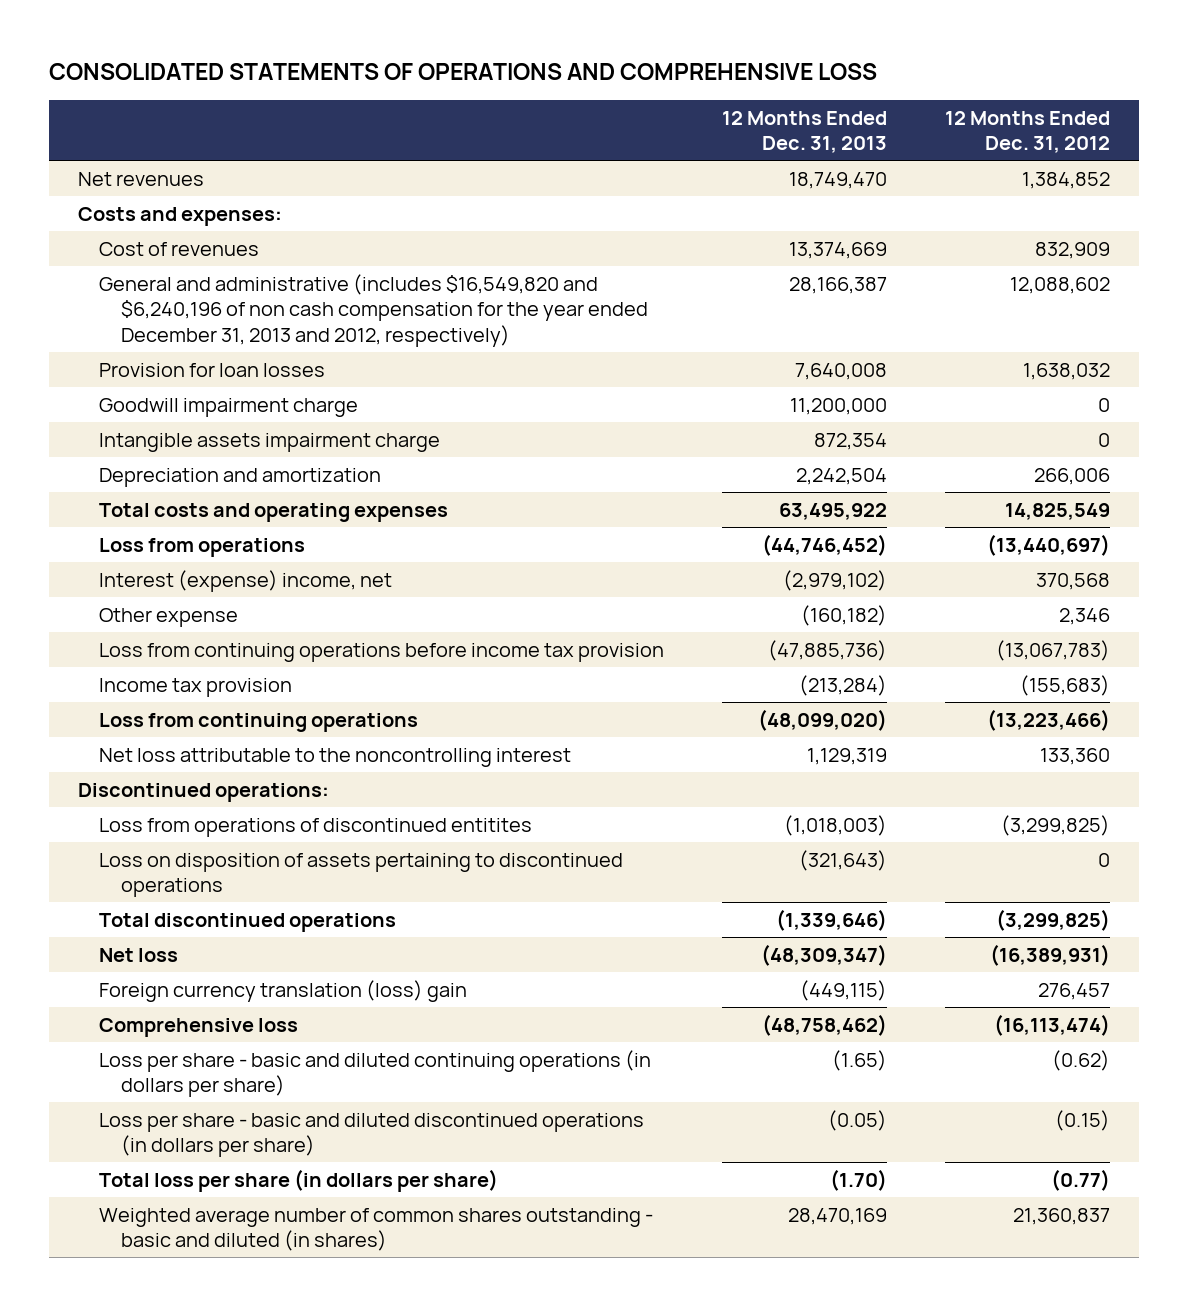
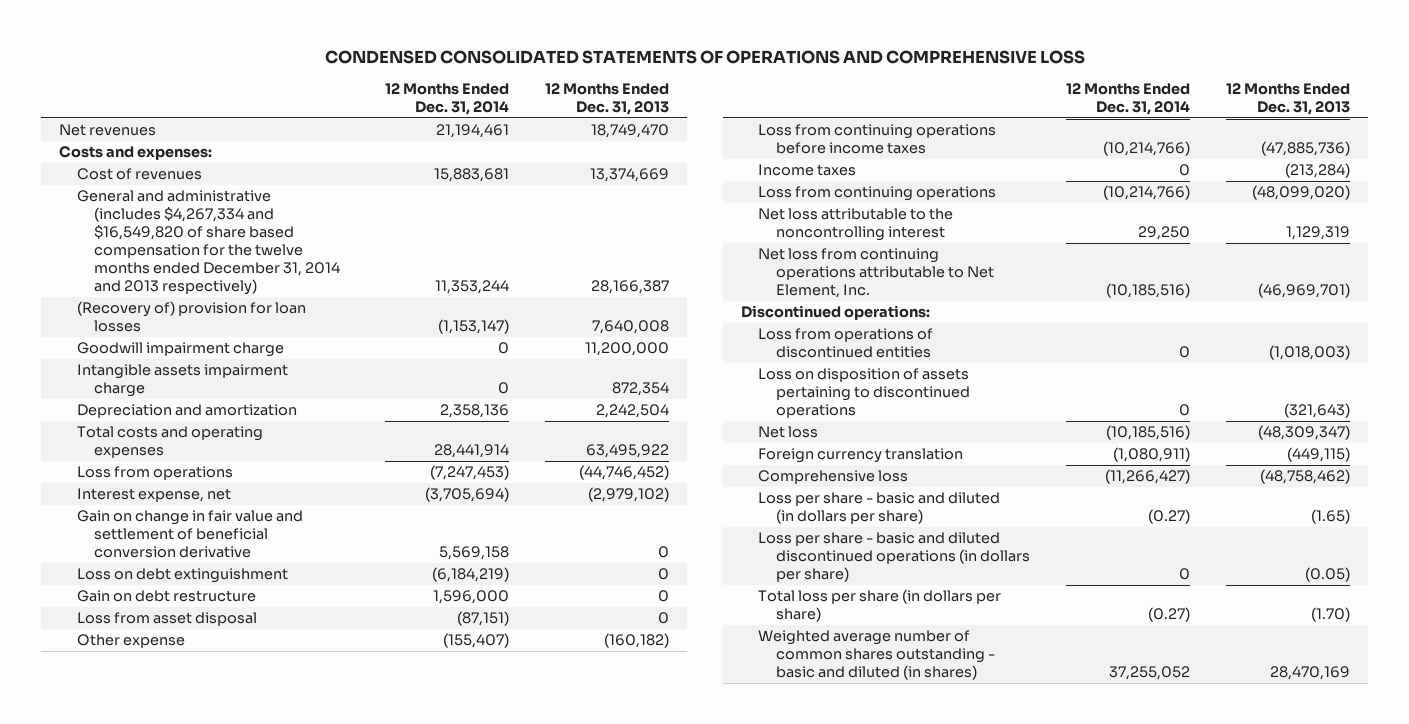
[48,62,877,80] CONSOLIDATED STATEMENTS OF OPERATIONS AND COMPREHENSIVE LOSS -> [324,50,1085,65] CONDENSED CONSOLIDATED STATEMENTS OF OPERATIONS AND COMPREHENSIVE LOSS
[944,110,1110,154] 12 Months Ended Dec. 31, 2012 -> none
none -> [384,83,509,115] 12 Months Ended Dec. 31, 2014
[99,273,648,347] General and administrative (includes $16,549,820 and $6,240,196 of non cash compensation for the year ended December 31, 2013 and 2012, respectively) -> [76,190,341,295] General and administrative (includes $4,267,334 and $16,549,820 of share based compensation for the twelve months ended December 31, 2014 and 2013 respectively)
[99,362,326,377] Provision for loan losses -> [76,301,306,333] (Recovery of) provision for loan losses
[99,569,393,592] Interest (expense) income, net -> [76,488,231,503] Interest expense, net
none -> [76,510,303,559] Gain on change in fair value and settlement of beneficial conversion derivative
none -> [76,568,288,584] Loss on debt extinguishment
none -> [76,590,256,603] Gain on debt restructure
none -> [76,612,257,627] Loss from asset disposal
[99,642,665,662] Loss from continuing operations before income tax provision -> [758,124,997,155] Loss from continuing operations before income taxes
[99,677,293,697] Income tax provision -> [758,164,857,177] Income taxes
none -> [758,248,994,299] Net loss from continuing operations attributable to Net Element, Inc.
[99,817,533,837] Loss from operations of discontinued entitites -> [758,328,934,359] Loss from operations of discontinued entities
[99,912,397,932] Total discontinued operations -> none
[99,979,468,1002] Foreign currency translation (loss) gain -> [758,448,964,464] Foreign currency translation
[99,1049,652,1098] Loss per share - basic and diluted continuing operations (in dollars per share) -> [758,492,1001,525] Loss per share - basic and diluted (in dollars per share)

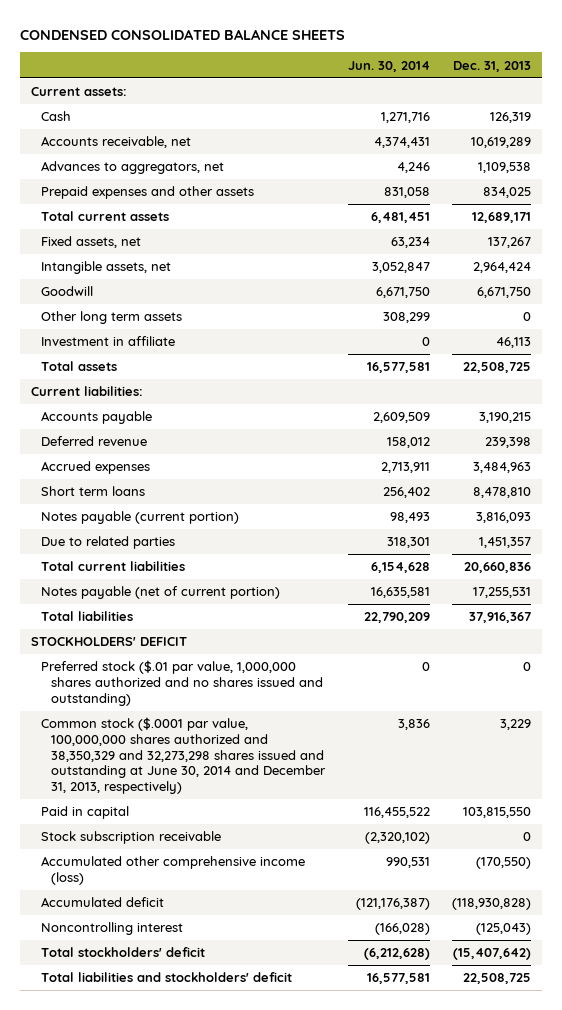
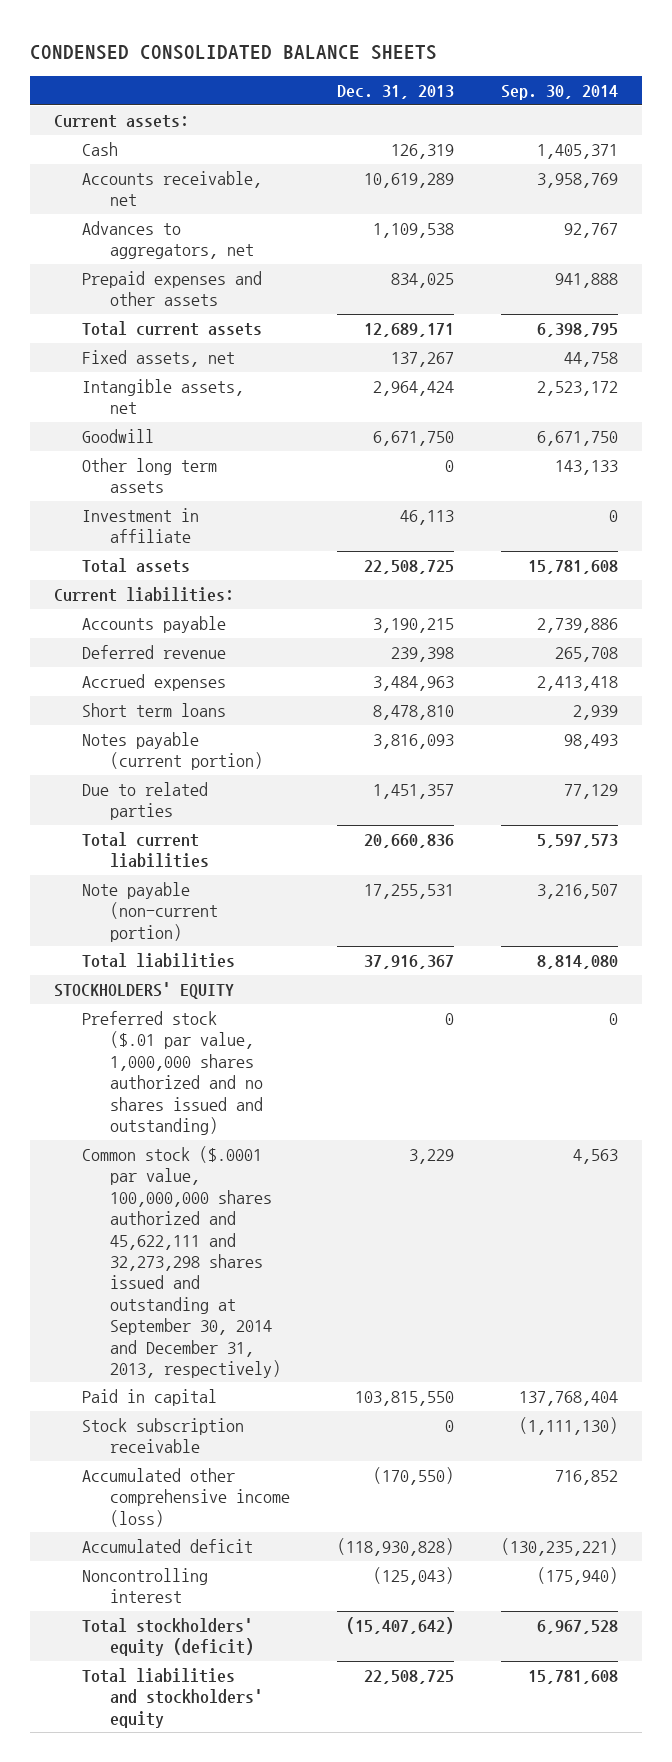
[347,60,430,72] Jun. 30, 2014 -> none
none -> [501,85,619,101] Sep. 30, 2014
[41,586,281,600] Notes payable (net of current portion) -> [81,882,219,942] Note payable (non-current portion)
[31,637,188,647] STOCKHOLDERS' DEFICIT -> [53,982,234,1000] STOCKHOLDERS' EQUITY
[41,717,327,794] Common stock ($.0001 par value, 100,000,000 shares authorized and 38,350,329 and 32,273,298 shares issued and outstanding at June 30, 2014 and December 31, 2013, respectively) -> [81,1146,282,1378] Common stock ($.0001 par value, 100,000,000 shares authorized and 45,622,111 and 32,273,298 shares issued and outstanding at September 30, 2014 and December 31, 2013, respectively)
[41,947,206,958] Total stockholders' deficit -> [81,1618,255,1657] Total stockholders' equity (deficit)
[41,972,293,983] Total liabilities and stockholders' deficit -> [81,1668,264,1728] Total liabilities and stockholders' equity

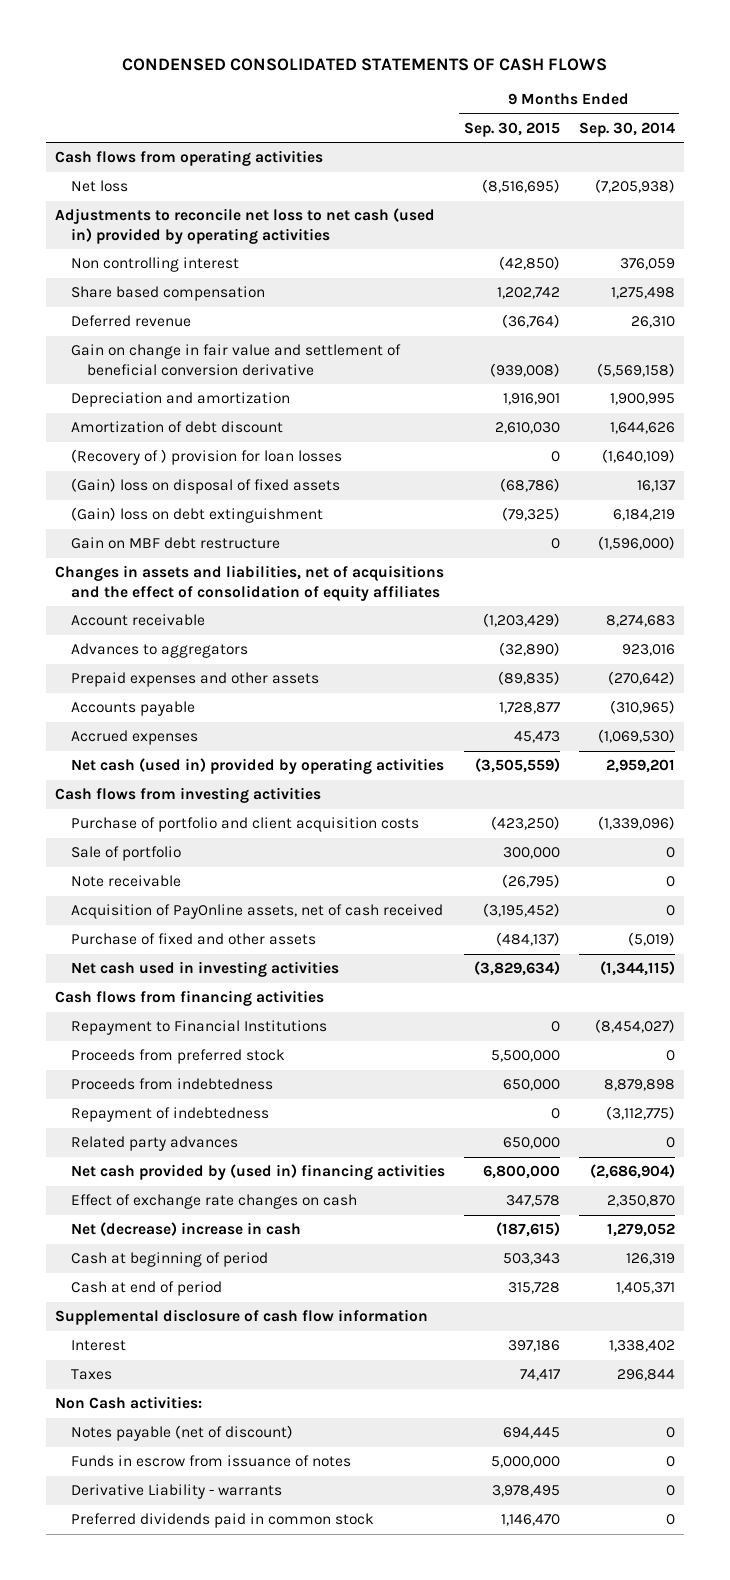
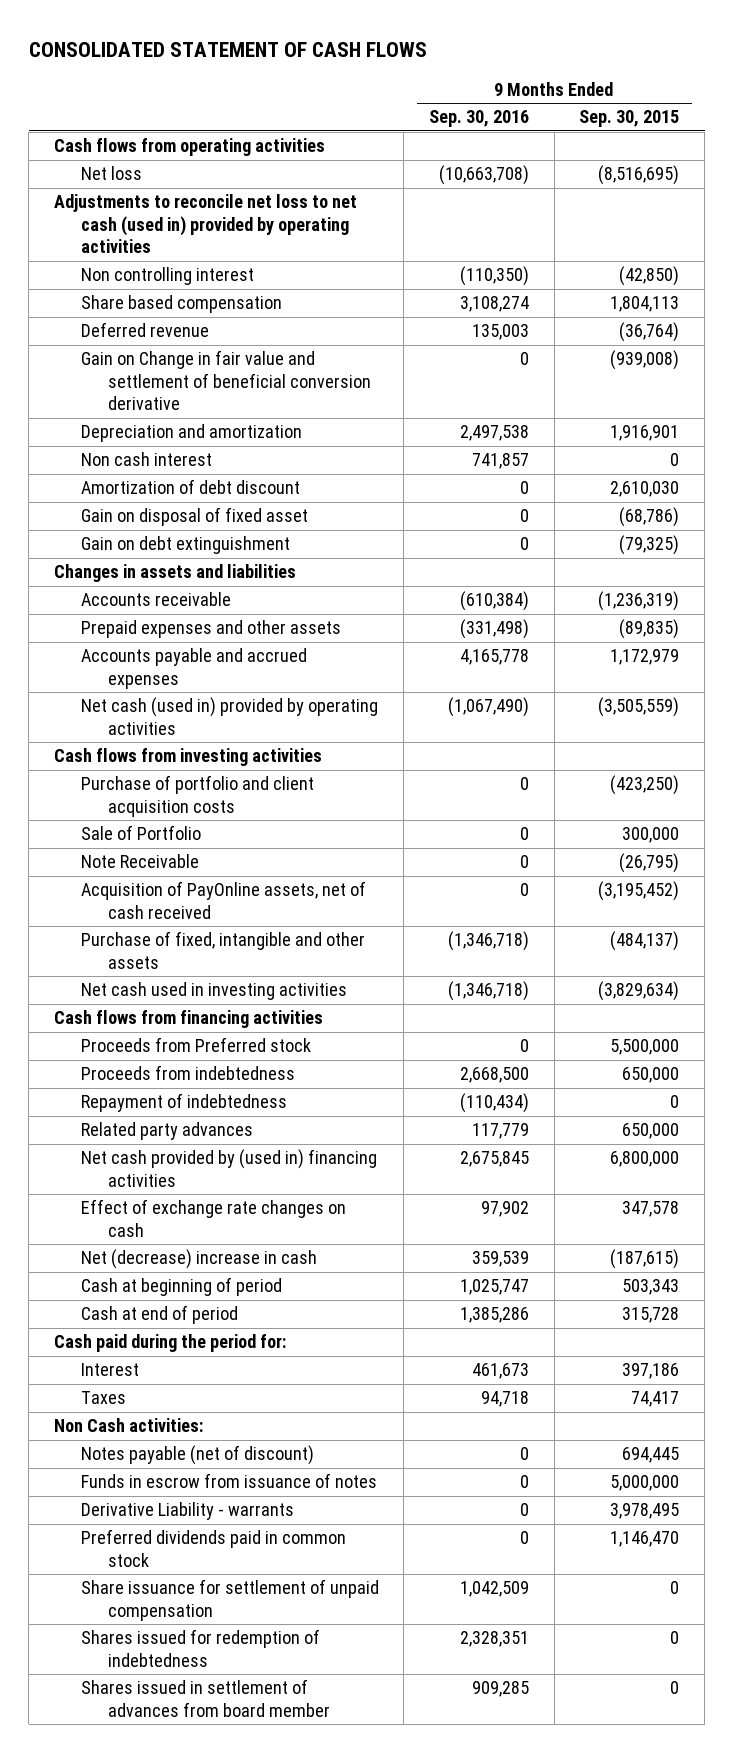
[121,57,607,71] CONDENSED CONSOLIDATED STATEMENTS OF CASH FLOWS -> [28,42,427,58] CONSOLIDATED STATEMENT OF CASH FLOWS
[578,121,675,137] Sep. 30, 2014 -> none
none -> [429,110,530,128] Sep. 30, 2016
[496,287,560,300] 1,202,742 -> [610,296,680,313] 1,804,113
[71,344,402,377] Gain on change in fair value and settlement of beneficial conversion derivative -> [80,350,371,411] Gain on Change in fair value and settlement of beneficial conversion derivative
none -> [80,452,212,467] Non cash interest
[71,449,343,466] (Recovery of ) provision for loan losses -> none
[71,537,281,550] Gain on MBF debt restructure -> none
[71,643,249,659] Advances to aggregators -> none
[71,478,341,495] (Gain) loss on disposal of fixed assets -> [80,507,308,527] Gain on disposal of fixed asset
[71,507,324,524] (Gain) loss on debt extinguishment -> [80,536,290,555] Gain on debt extinguishment
[55,565,445,602] Changes in assets and liabilities, net of acquisitions and the effect of consolidation of equity affiliates -> [53,564,296,583] Changes in assets and liabilities
[71,614,206,627] Account receivable -> [80,592,231,607] Accounts receivable
[482,613,560,628] (1,203,429) -> [598,591,680,612] (1,236,319)
[71,701,196,717] Accounts payable -> none
[71,730,199,746] Accrued expenses -> none
none -> [80,648,307,689] Accounts payable and accrued expenses
[71,846,182,862] Sale of portfolio -> [80,825,201,841] Sale of Portfolio
[71,875,182,888] Note receivable -> [80,854,199,869] Note Receivable
[71,933,317,946] Purchase of fixed and other assets -> [80,931,365,969] Purchase of fixed, intangible and other assets
[71,1020,328,1036] Repayment to Financial Institutions -> none
[71,1049,286,1065] Proceeds from preferred stock -> [80,1037,311,1053] Proceeds from Preferred stock
[55,1309,429,1326] Supplemental disclosure of cash flow information -> none
none -> [53,1334,286,1353] Cash paid during the period for:
none -> [80,1579,379,1621] Share issuance for settlement of unpaid compensation
none -> [80,1629,320,1667] Shares issued for redemption of indebtedness
none -> [80,1679,330,1717] Shares issued in settlement of advances from board member

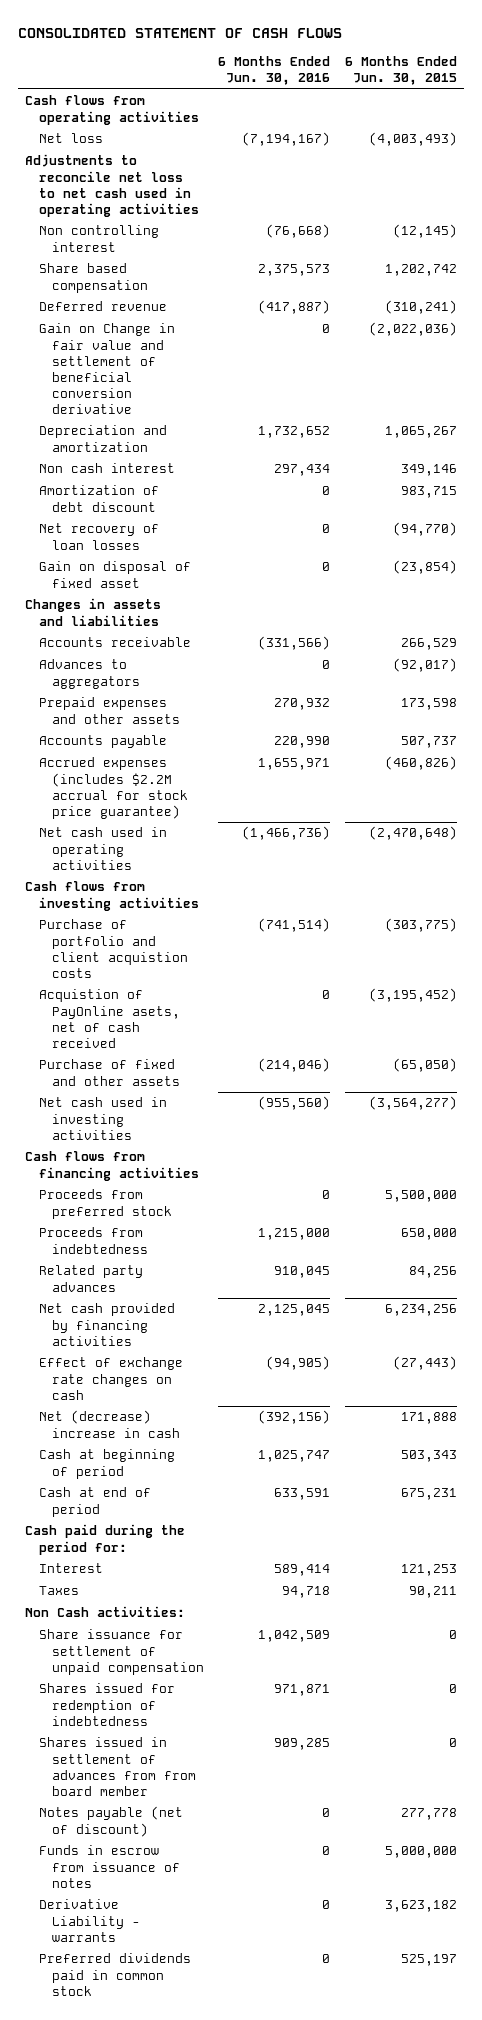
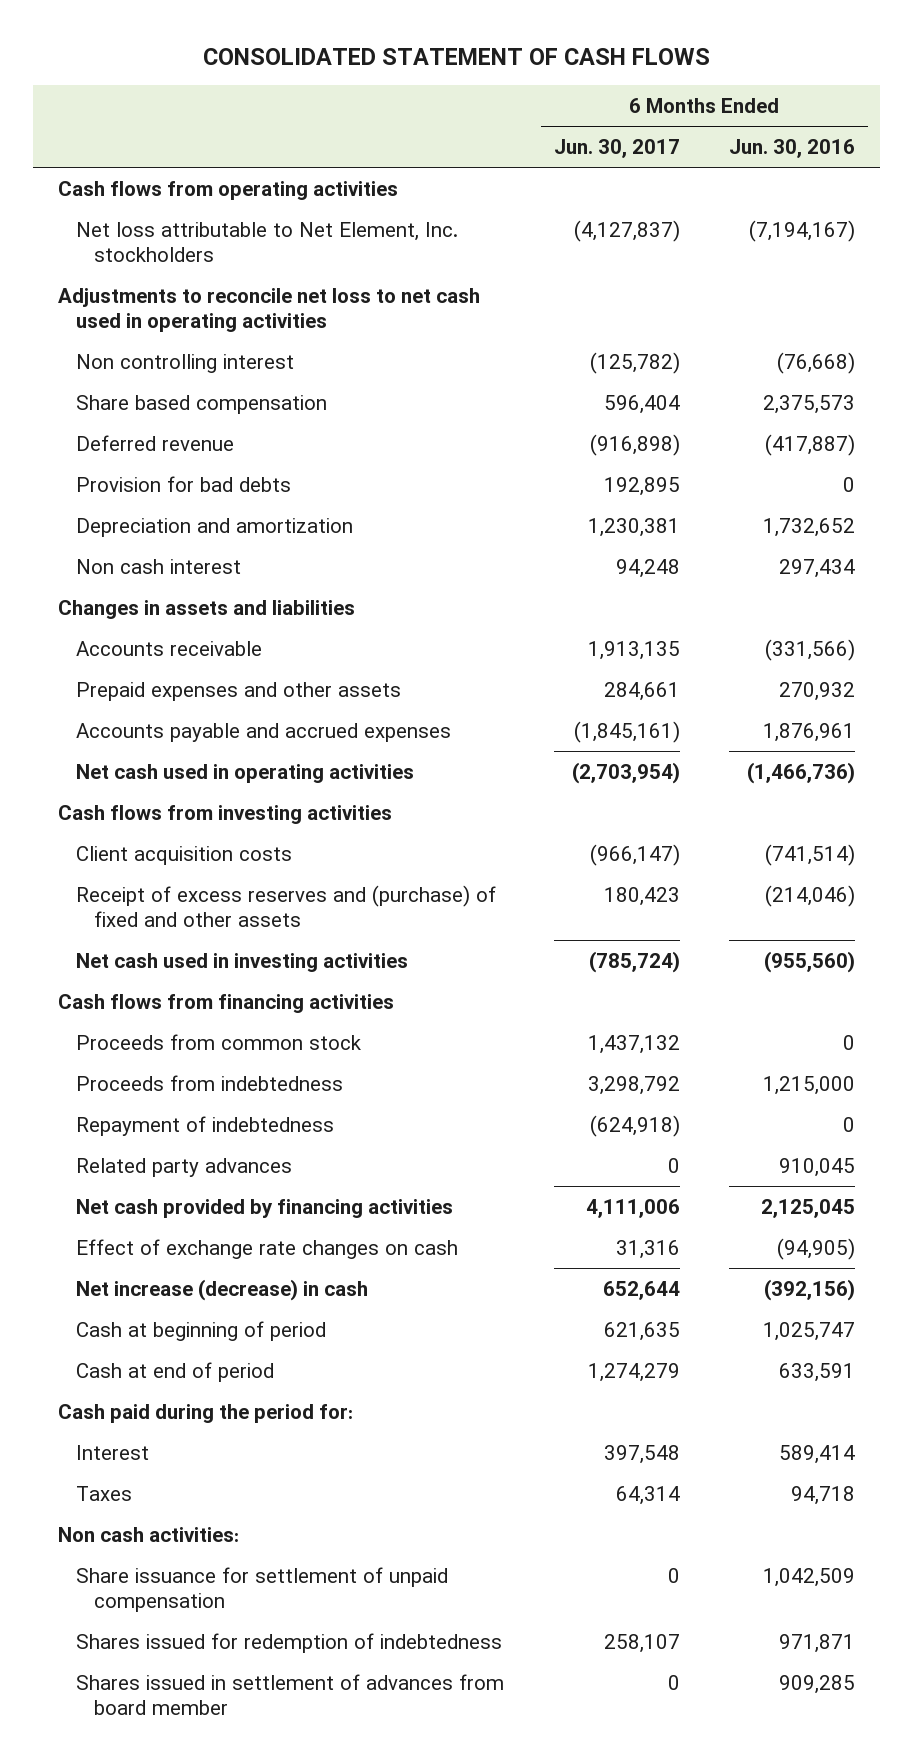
[344,55,457,85] 6 Months Ended Jun. 30, 2015 -> none
none -> [553,138,680,158] Jun. 30, 2017
[38,133,103,144] Net loss -> [75,221,458,262] Net loss attributable to Net Element, Inc. stockholders
[38,323,175,414] Gain on Change in fair value and settlement of beneficial conversion derivative -> none
none -> [75,475,291,492] Provision for bad debts
[38,485,159,512] Amortization of debt discount -> none
[38,523,159,550] Net recovery of loan losses -> none
[38,561,191,588] Gain on disposal of fixed asset -> none
[38,659,140,689] Advances to aggregators -> none
[38,735,167,749] Accounts payable -> none
[38,757,188,819] Accrued expenses (includes $2.2M accrual for stock price guarantee) -> none
none -> [75,722,451,742] Accounts payable and accrued expenses
[38,989,180,1048] Acquistion of PayOnline asets, net of cash received -> none
[38,919,188,978] Purchase of portfolio and client acquistion costs -> [75,845,292,865] Client acquisition costs
[38,1059,180,1086] Purchase of fixed and other assets -> [75,884,496,927] Receipt of excess reserves and (purchase) of fixed and other assets
[38,1189,172,1219] Proceeds from preferred stock -> [75,1033,361,1050] Proceeds from common stock
none -> [75,1115,334,1136] Repayment of indebtedness
[38,1410,180,1438] Net (decrease) increase in cash -> [75,1278,368,1301] Net increase (decrease) in cash
[25,1606,186,1618] Non Cash activities: -> [58,1526,240,1542] Non cash activities:
[38,1806,183,1837] Notes payable (net of discount) -> none
[38,1845,180,1888] Funds in escrow from issuance of notes -> none
[38,1899,140,1942] Derivative Liability - warrants -> none
[38,1953,191,1996] Preferred dividends paid in common stock -> none
[38,1737,196,1796] Shares issued in settlement of advances from from board member -> [75,1673,504,1715] Shares issued in settlement of advances from board member

